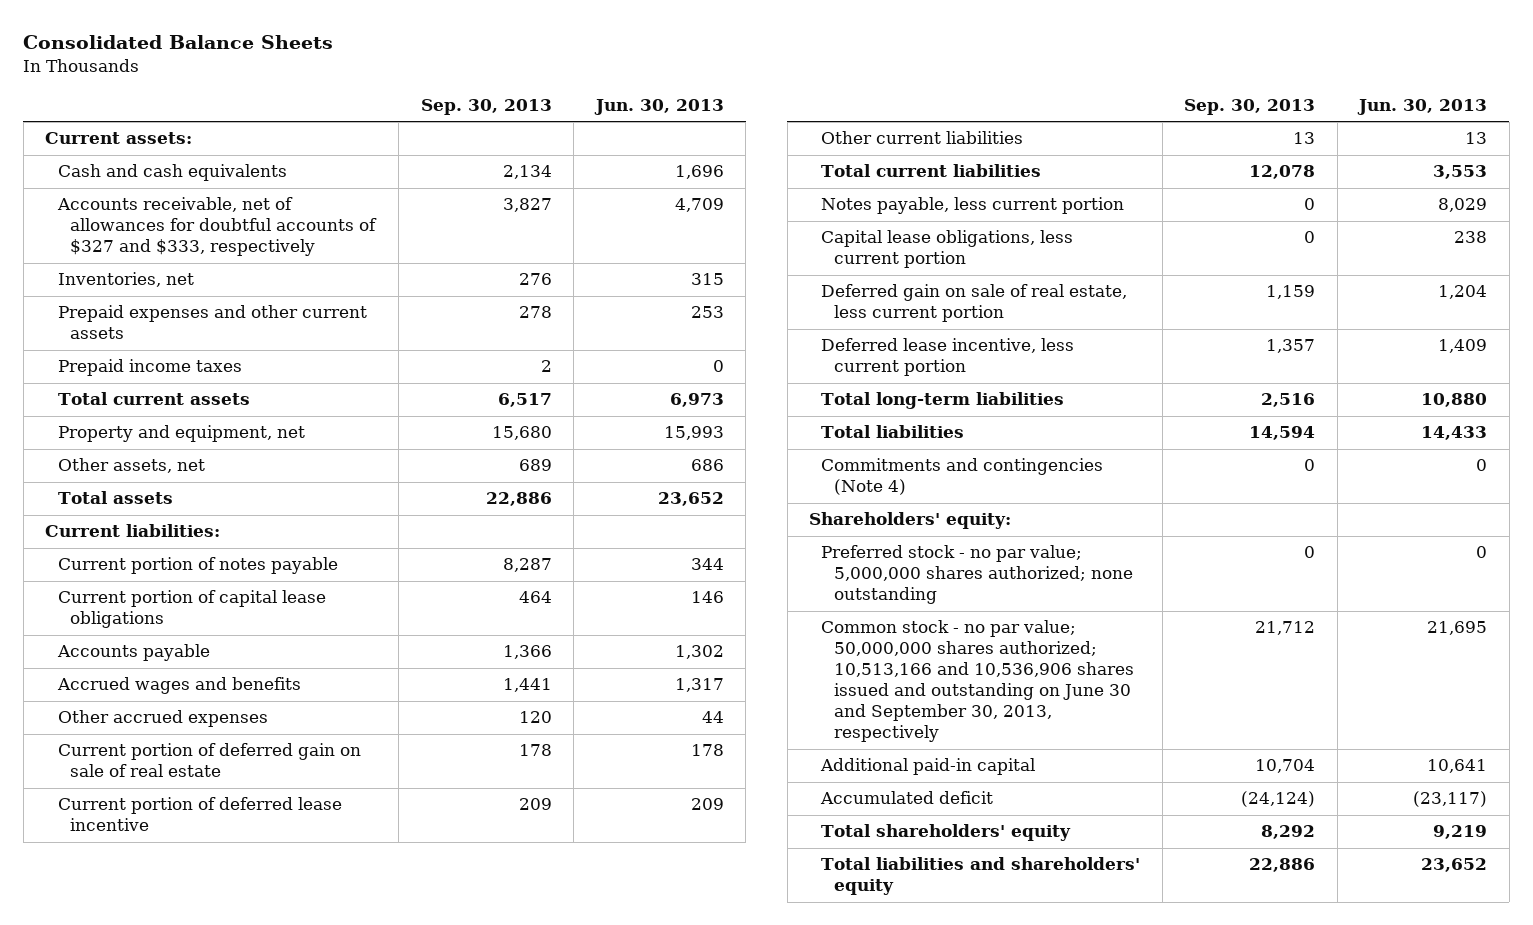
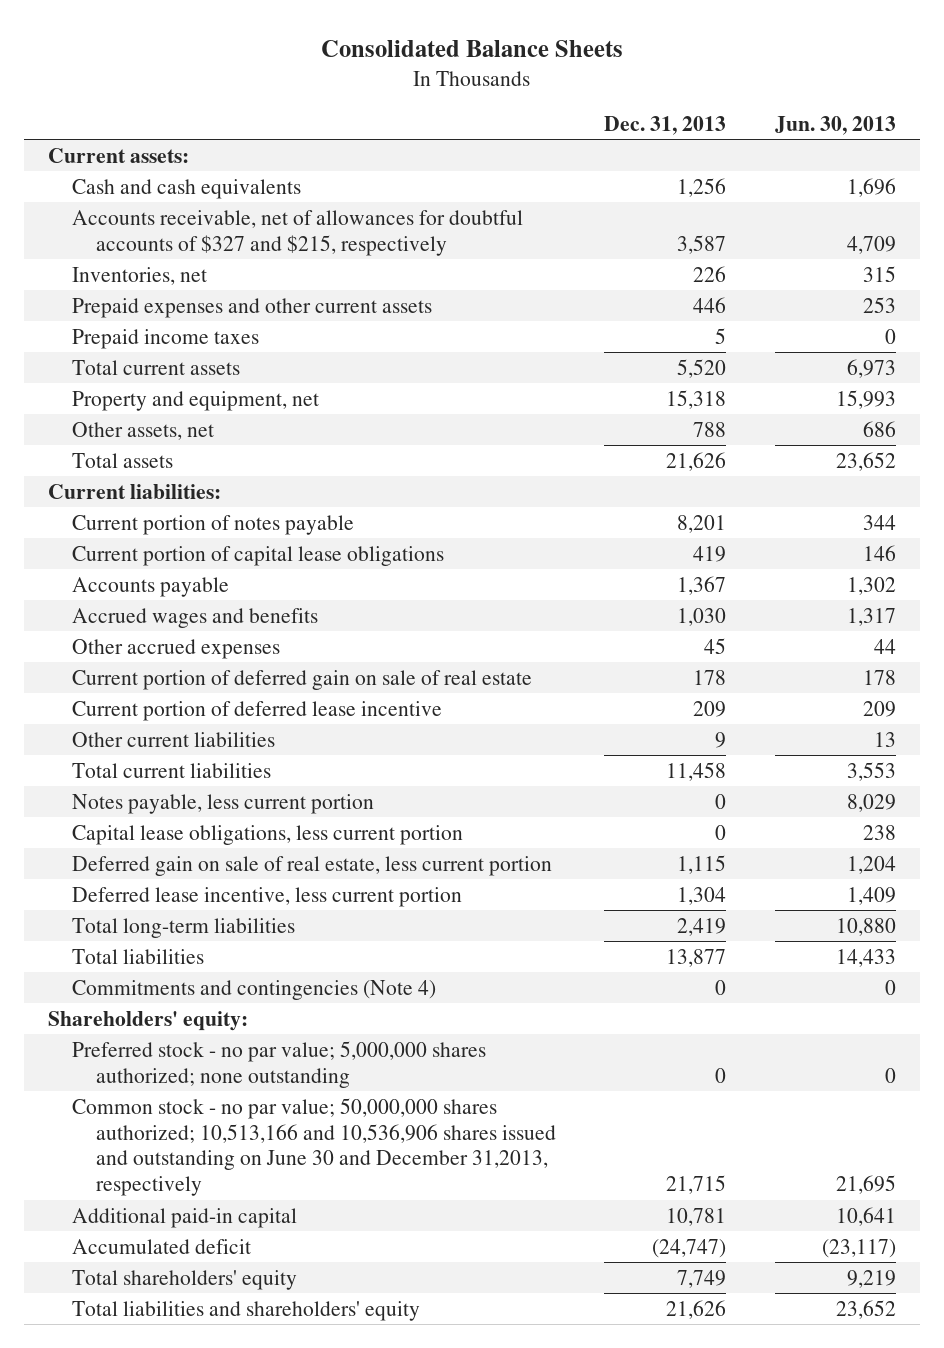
[420,98,552,115] Sep. 30, 2013 -> none
none -> [604,115,727,135] Dec. 31, 2013
[56,197,377,257] Accounts receivable, net of allowances for doubtful accounts of $327 and $333, respectively -> [72,209,524,256] Accounts receivable, net of allowances for doubtful accounts of $327 and $215, respectively
[821,620,1134,743] Common stock - no par value; 50,000,000 shares authorized; 10,513,166 and 10,536,906 shares issued and outstanding on June 30 and September 30, 2013, respectively -> [72,1097,556,1196] Common stock - no par value; 50,000,000 shares authorized; 10,513,166 and 10,536,906 shares issued and outstanding on June 30 and December 31,2013, respectively

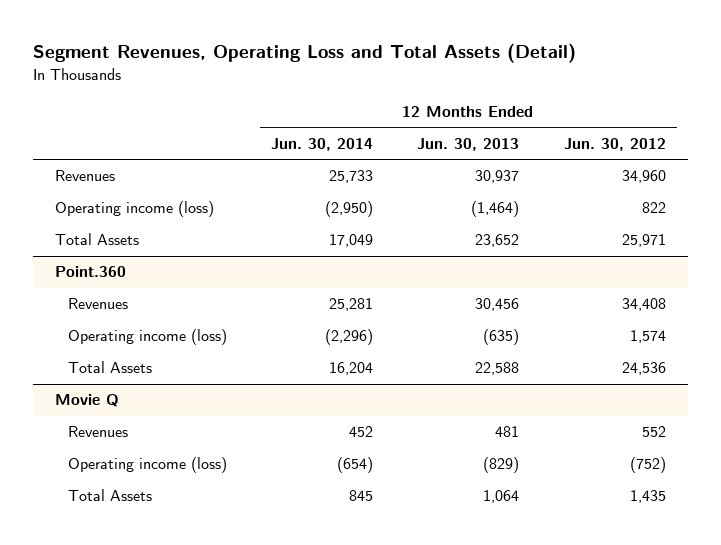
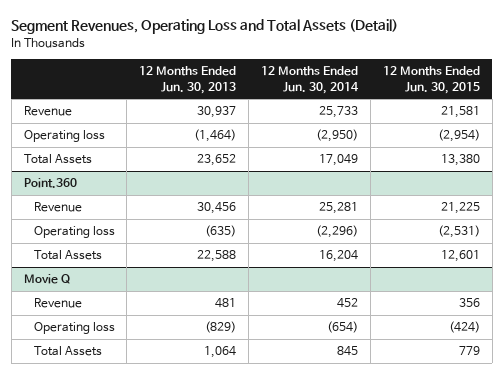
[563,137,666,151] Jun. 30, 2012 -> none
none -> [382,66,480,94] 12 Months Ended Jun. 30, 2015
[55,170,116,182] Revenues -> [23,106,72,117] Revenue
[55,201,215,218] Operating income (loss) -> [23,130,105,143] Operating loss
[68,298,129,310] Revenues -> [33,202,82,213] Revenue
[68,329,228,346] Operating income (loss) -> [33,226,115,239] Operating loss
[68,426,129,438] Revenues -> [33,298,82,309] Revenue
[68,457,228,474] Operating income (loss) -> [33,322,115,335] Operating loss

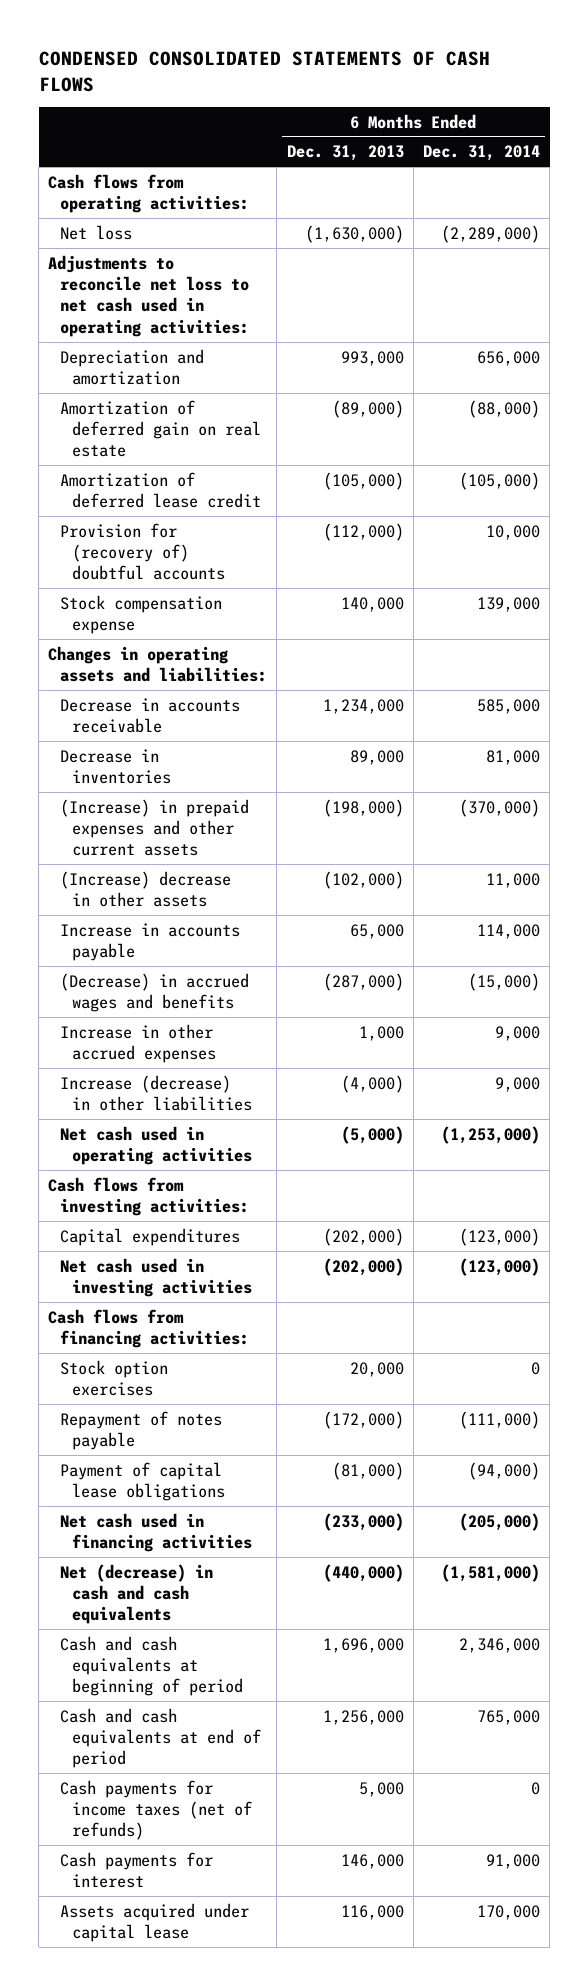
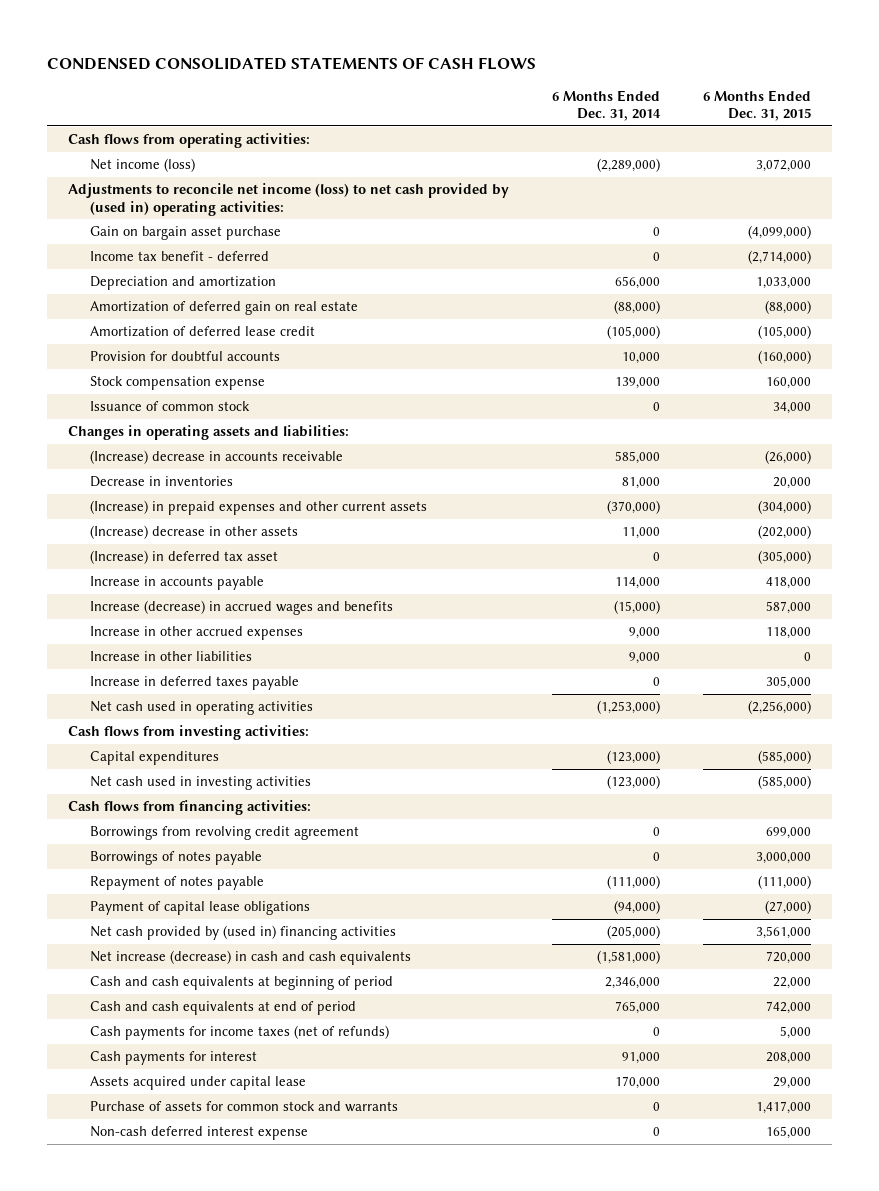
[286,145,404,162] Dec. 31, 2013 -> none
none -> [702,89,811,121] 6 Months Ended Dec. 31, 2015
[60,224,133,240] Net loss -> [90,158,196,173] Net income (loss)
[48,254,250,337] Adjustments to reconcile net loss to net cash used in operating activities: -> [68,183,510,216] Adjustments to reconcile net income (loss) to net cash provided by (used in) operating activities:
none -> [90,226,282,241] Gain on bargain asset purchase
none -> [90,251,270,262] Income tax benefit - deferred
[60,522,226,581] Provision for (recovery of) doubtful accounts -> [90,351,281,362] Provision for doubtful accounts
none -> [90,401,251,412] Issuance of common stock
[60,697,241,733] Decrease in accounts receivable -> [90,450,344,465] (Increase) decrease in accounts receivable
none -> [90,550,279,565] (Increase) in deferred tax asset
[60,972,250,1012] (Decrease) in accrued wages and benefits -> [90,600,394,616] Increase (decrease) in accrued wages and benefits
[60,1074,253,1111] Increase (decrease) in other liabilities -> [90,651,253,662] Increase in other liabilities
none -> [90,676,300,691] Increase in deferred taxes payable
[60,1359,169,1396] Stock option exercises -> none
none -> [90,826,360,841] Borrowings from revolving credit agreement
none -> [90,851,263,866] Borrowings of notes payable
[60,1512,253,1552] Net cash used in financing activities -> [90,925,397,941] Net cash provided by (used in) financing activities
[60,1563,214,1625] Net (decrease) in cash and cash equivalents -> [90,950,412,966] Net increase (decrease) in cash and cash equivalents
none -> [90,1101,399,1113] Purchase of assets for common stock and warrants
none -> [90,1126,309,1141] Non-cash deferred interest expense

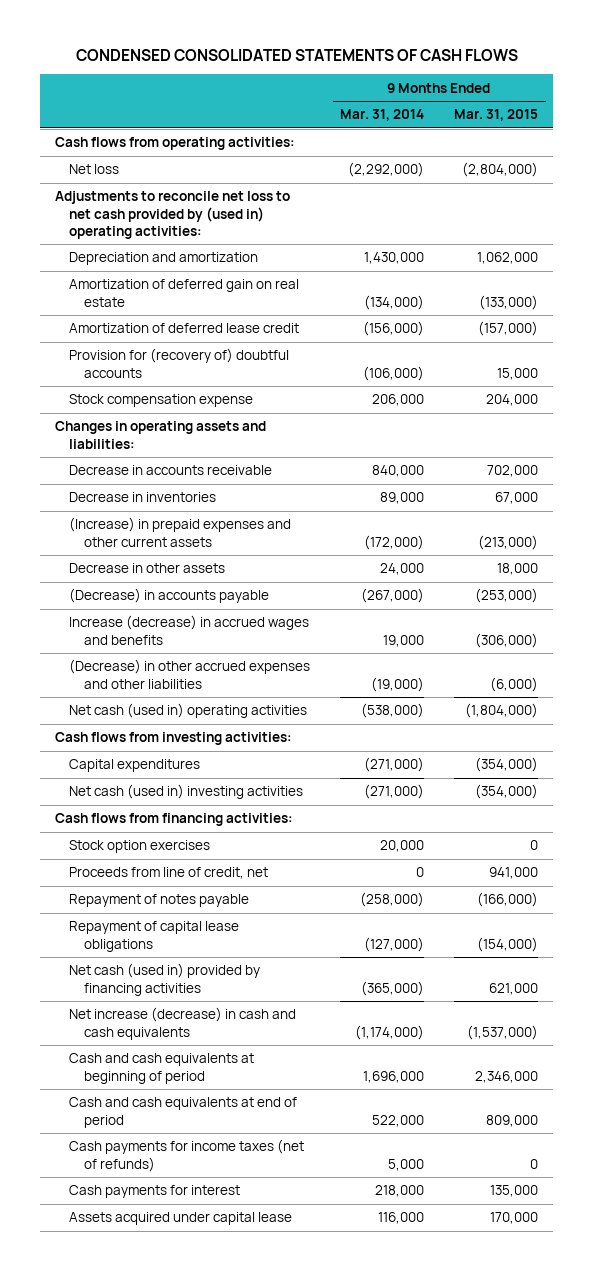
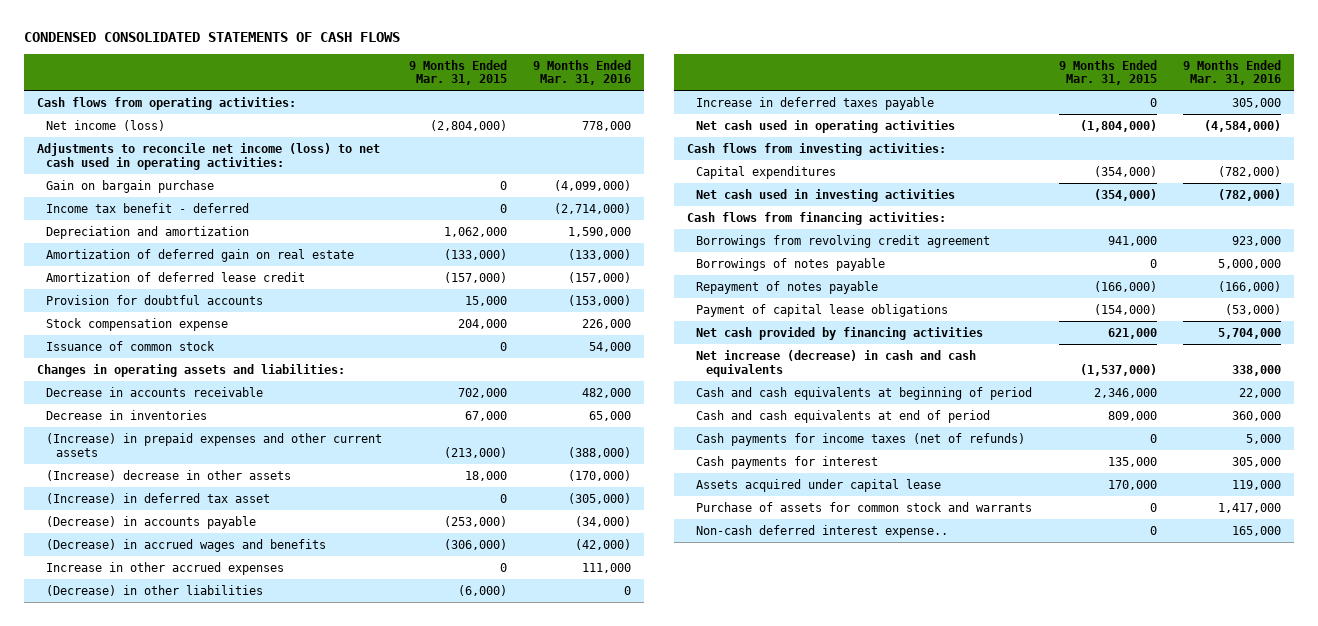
[340,109,425,122] Mar. 31, 2014 -> none
none -> [532,59,631,86] 9 Months Ended Mar. 31, 2016
[69,164,120,175] Net loss -> [46,119,166,131] Net income (loss)
[55,191,291,239] Adjustments to reconcile net loss to net cash provided by (used in) operating activities: -> [36,142,380,170] Adjustments to reconcile net income (loss) to net cash used in operating activities:
none -> [46,179,215,193] Gain on bargain purchase
none -> [46,202,250,213] Income tax benefit - deferred
[69,348,290,378] Provision for (recovery of) doubtful accounts -> [46,294,264,305] Provision for doubtful accounts
none -> [46,340,216,351] Issuance of common stock
[69,563,226,574] Decrease in other assets -> [46,469,292,481] (Increase) decrease in other assets
none -> [46,492,271,504] (Increase) in deferred tax asset
[69,615,310,645] Increase (decrease) in accrued wages and benefits -> [46,538,327,552] (Decrease) in accrued wages and benefits
[69,659,311,689] (Decrease) in other accrued expenses and other liabilities -> [46,561,285,575] Increase in other accrued expenses
[490,676,539,692] (6,000) -> [499,562,507,572] 0
none -> [46,584,264,596] (Decrease) in other liabilities
none -> [696,96,935,110] Increase in deferred taxes payable
[69,703,308,719] Net cash (used in) operating activities -> [696,119,956,133] Net cash used in operating activities
[69,784,304,800] Net cash (used in) investing activities -> [696,188,956,202] Net cash used in investing activities
[69,840,211,854] Stock option exercises -> none
[69,867,269,880] Proceeds from line of credit, net -> [696,234,991,248] Borrowings from revolving credit agreement
none -> [696,257,886,271] Borrowings of notes payable
[69,921,240,952] Repayment of capital lease obligations -> [696,303,949,317] Payment of capital lease obligations
[69,963,261,996] Net cash (used in) provided by financing activities -> [696,326,984,340] Net cash provided by financing activities
none -> [696,501,1033,512] Purchase of assets for common stock and warrants
none -> [696,524,949,538] Non-cash deferred interest expense..

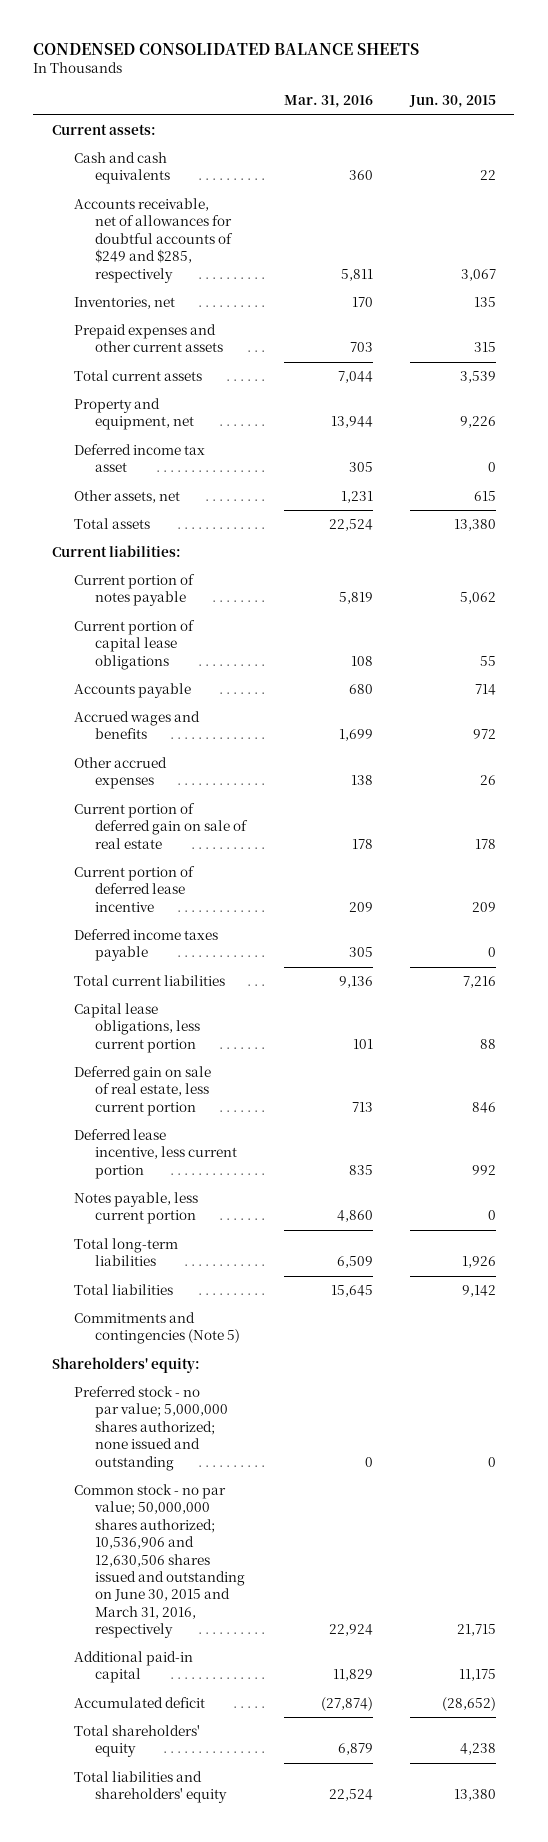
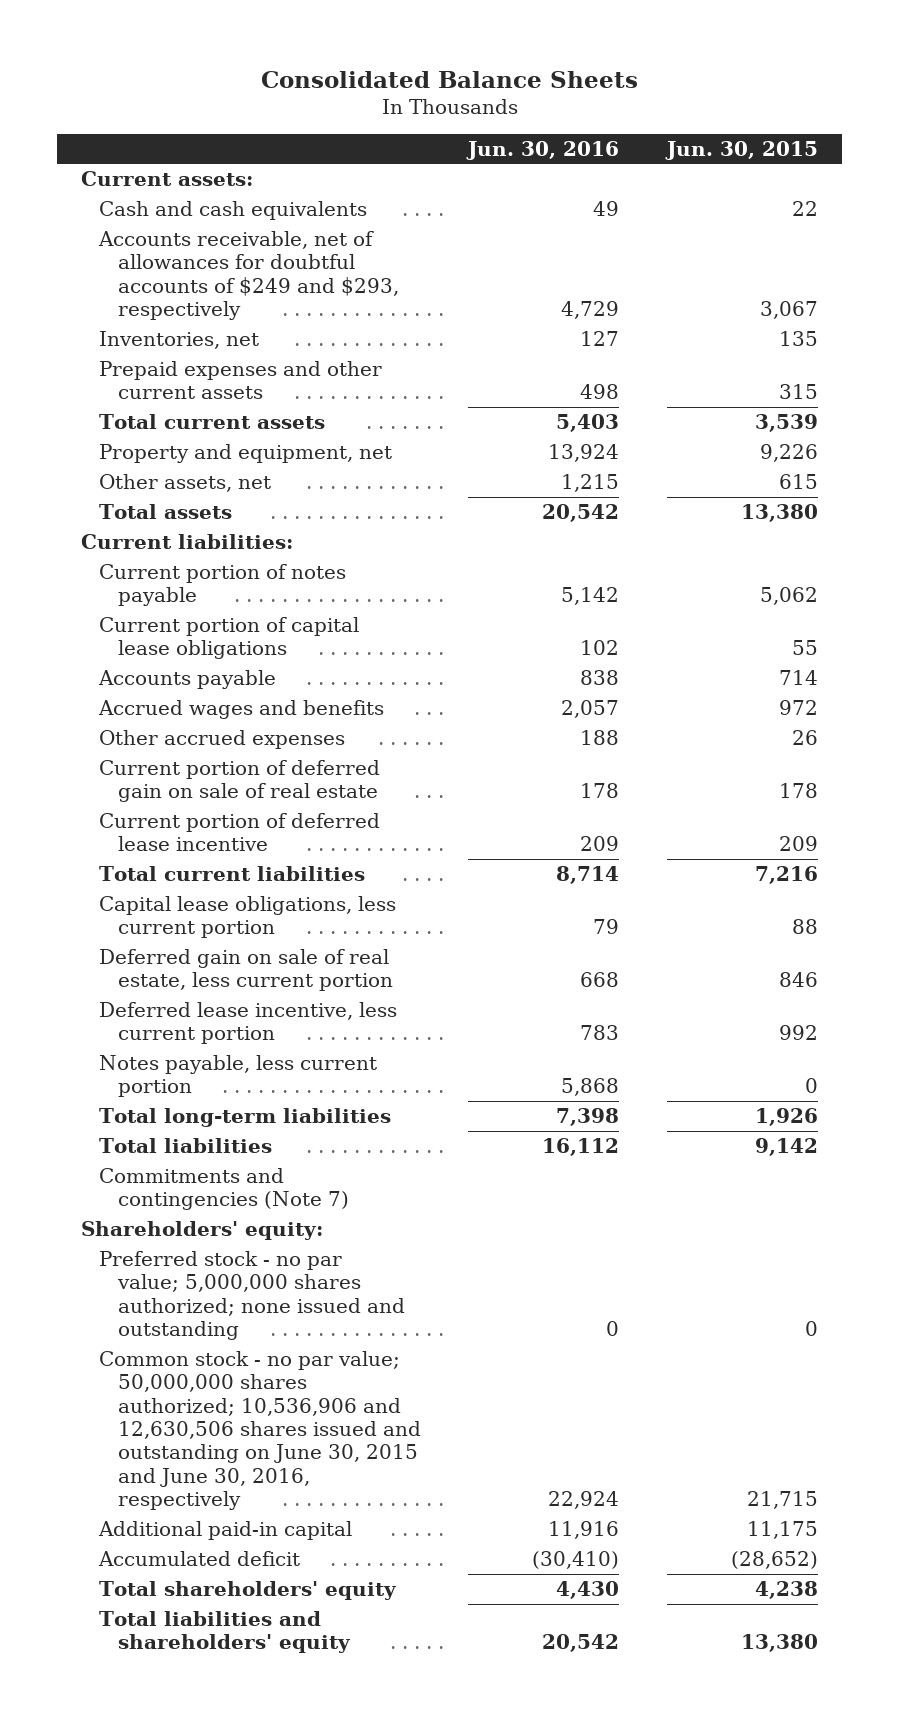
[33,42,420,55] CONDENSED CONSOLIDATED BALANCE SHEETS -> [260,70,638,88] Consolidated Balance Sheets
[283,95,373,109] Mar. 31, 2016 -> none
none -> [466,140,620,160] Jun. 30, 2016
[73,198,234,283] Accounts receivable, net of allowances for doubtful accounts of $249 and $285, respectively -> [98,230,399,321] Accounts receivable, net of allowances for doubtful accounts of $249 and $293, respectively
[73,444,205,473] Deferred income tax asset -> none
[73,929,218,962] Deferred income taxes payable -> none
[73,1312,241,1345] Commitments and contingencies (Note 5) -> [99,1167,349,1211] Commitments and contingencies (Note 7)
[73,1484,246,1638] Common stock - no par value; 50,000,000 shares authorized; 10,536,906 and 12,630,506 shares issued and outstanding on June 30, 2015 and March 31, 2016, respectively -> [99,1350,421,1511] Common stock - no par value; 50,000,000 shares authorized; 10,536,906 and 12,630,506 shares issued and outstanding on June 30, 2015 and June 30, 2016, respectively

